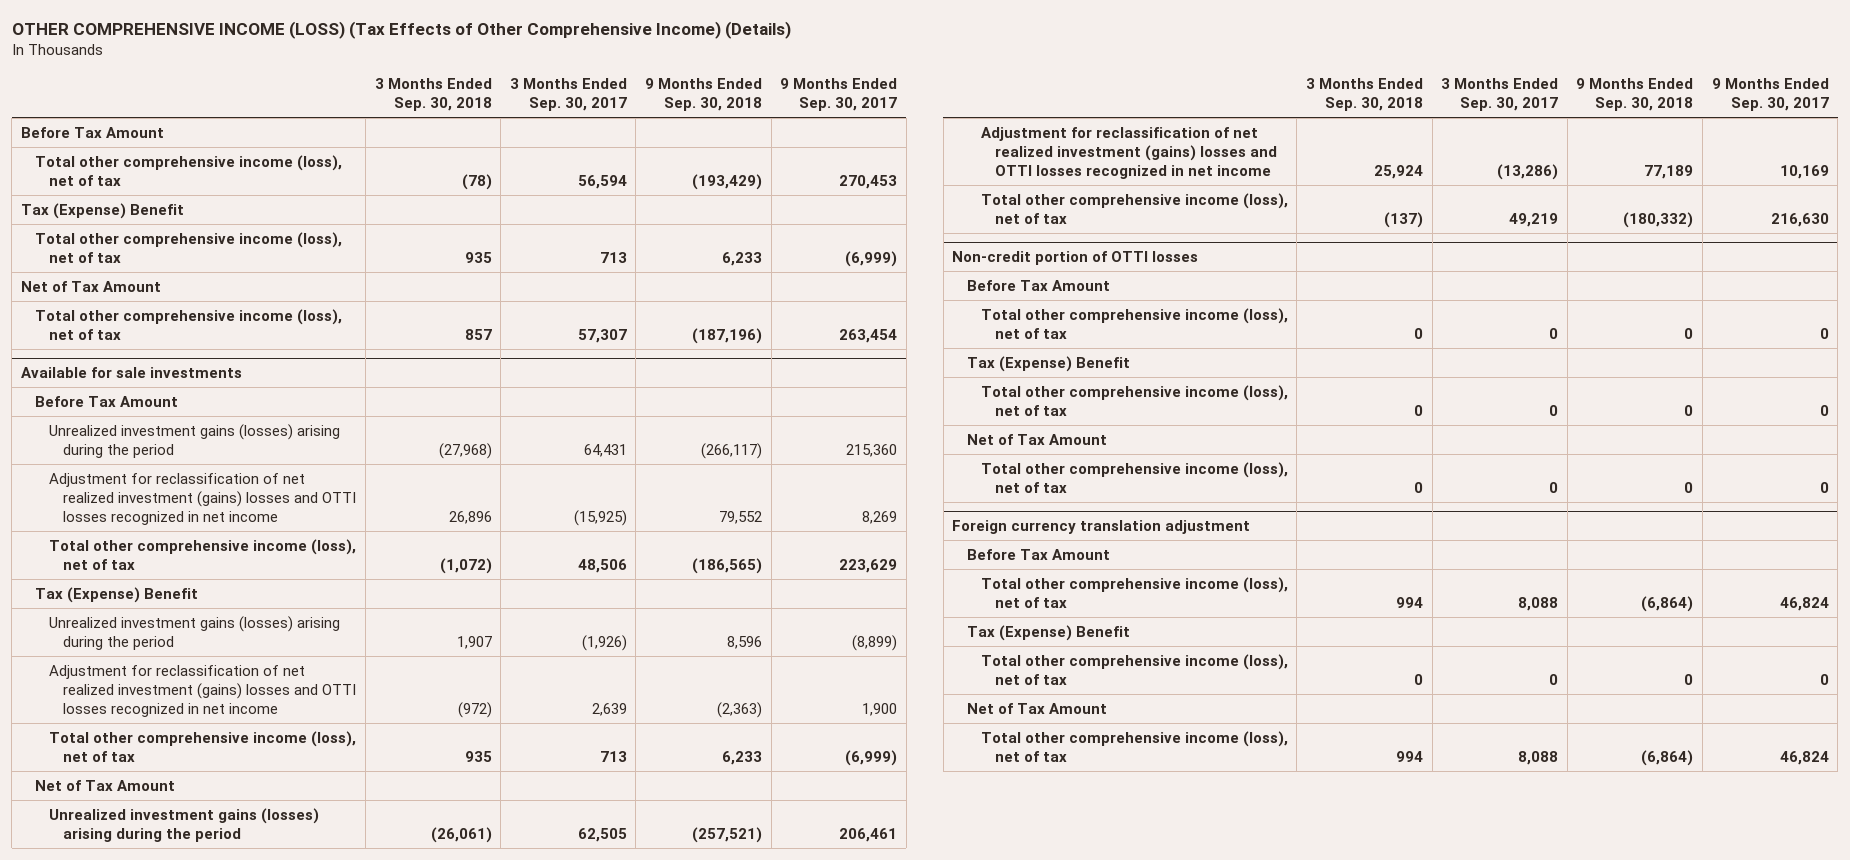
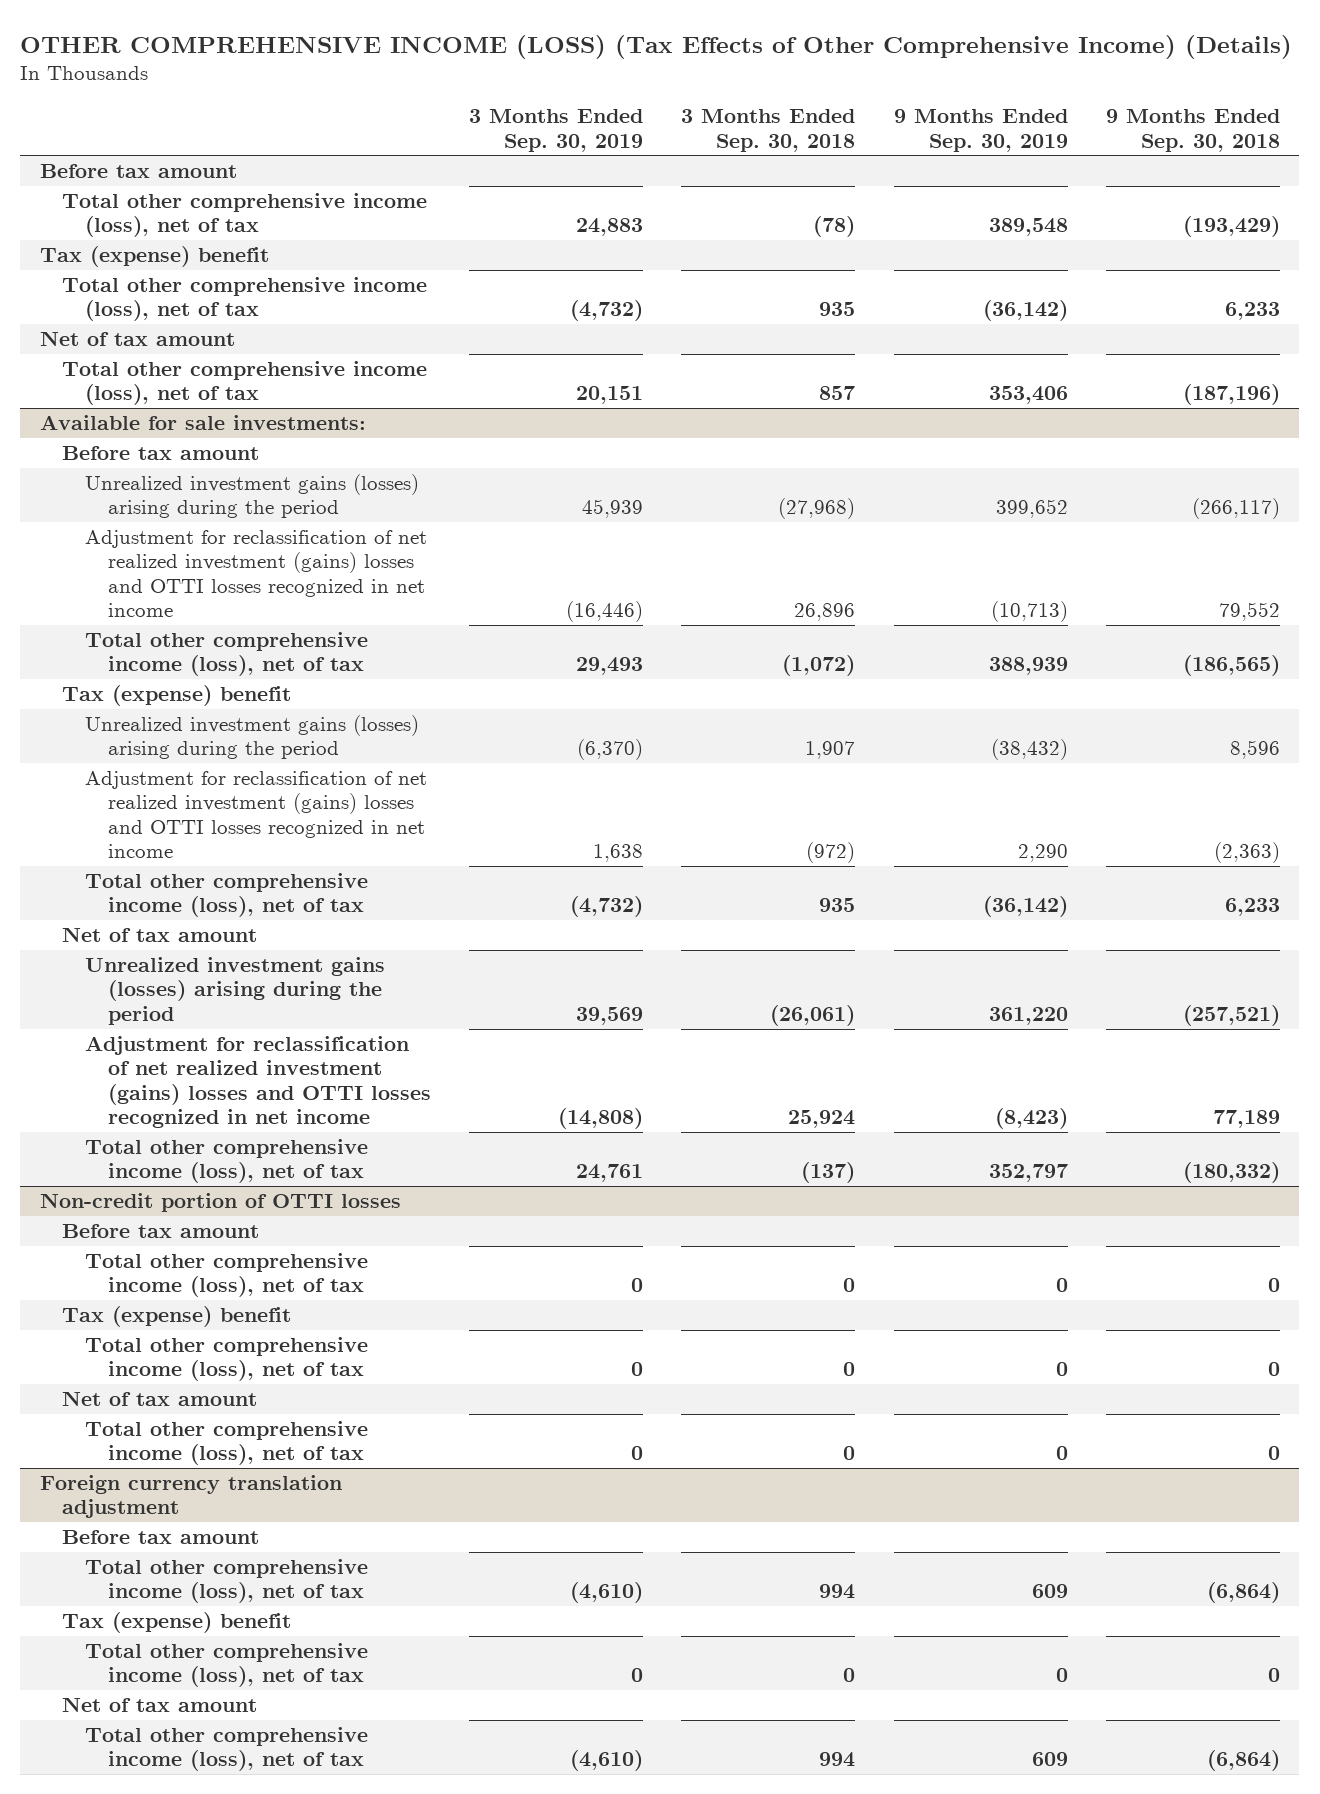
[509,78,627,112] 3 Months Ended Sep. 30, 2017 -> none
[780,78,898,112] 9 Months Ended Sep. 30, 2017 -> none
none -> [468,109,643,152] 3 Months Ended Sep. 30, 2019
none -> [893,109,1068,152] 9 Months Ended Sep. 30, 2019
[21,126,165,138] Before Tax Amount -> [39,163,237,178] Before tax amount
[21,202,185,219] Tax (Expense) Benefit -> [39,245,269,267] Tax (expense) benefit
[21,280,162,292] Net of Tax Amount -> [39,330,235,346] Net of tax amount
[21,367,243,379] Available for sale investments -> [39,414,366,430] Available for sale investments:
[35,395,179,407] Before Tax Amount -> [62,445,260,460] Before tax amount
[35,586,199,603] Tax (Expense) Benefit -> [62,684,292,706] Tax (expense) benefit
[35,779,176,791] Net of Tax Amount -> [62,926,258,942] Net of tax amount
[966,279,1110,291] Before Tax Amount -> [62,1223,260,1238] Before tax amount
[966,355,1130,372] Tax (Expense) Benefit -> [62,1305,292,1327] Tax (expense) benefit
[966,433,1107,445] Net of Tax Amount -> [62,1390,258,1406] Net of tax amount
[966,548,1110,560] Before Tax Amount -> [62,1529,260,1544] Before tax amount
[966,624,1130,641] Tax (Expense) Benefit -> [62,1611,292,1633] Tax (expense) benefit
[966,702,1107,714] Net of Tax Amount -> [62,1696,258,1712] Net of tax amount

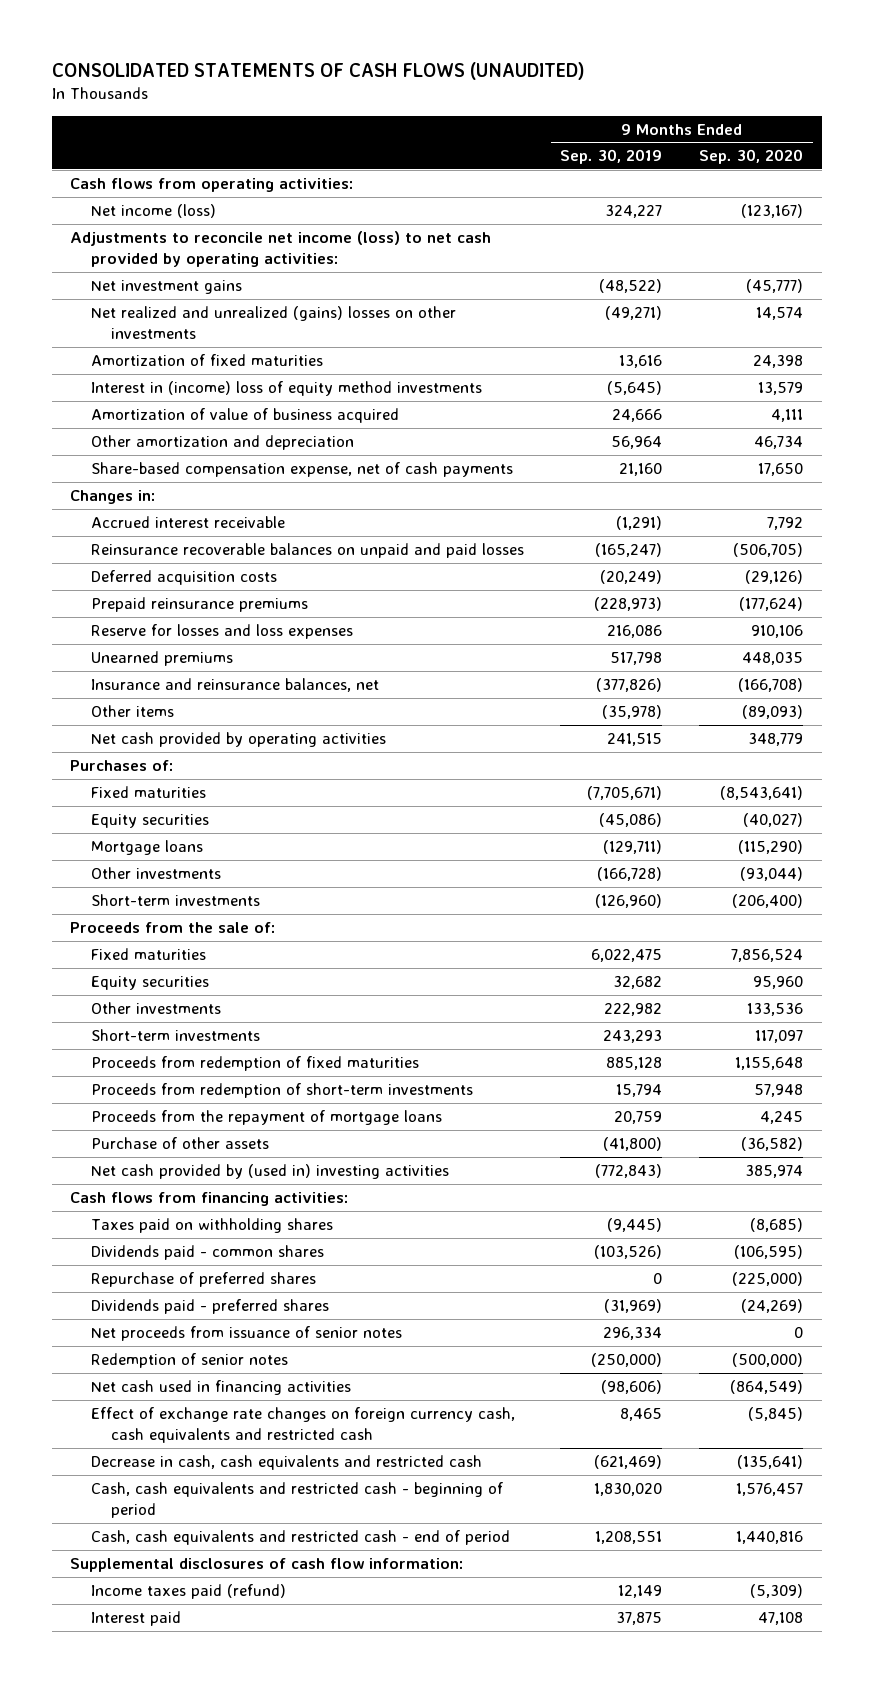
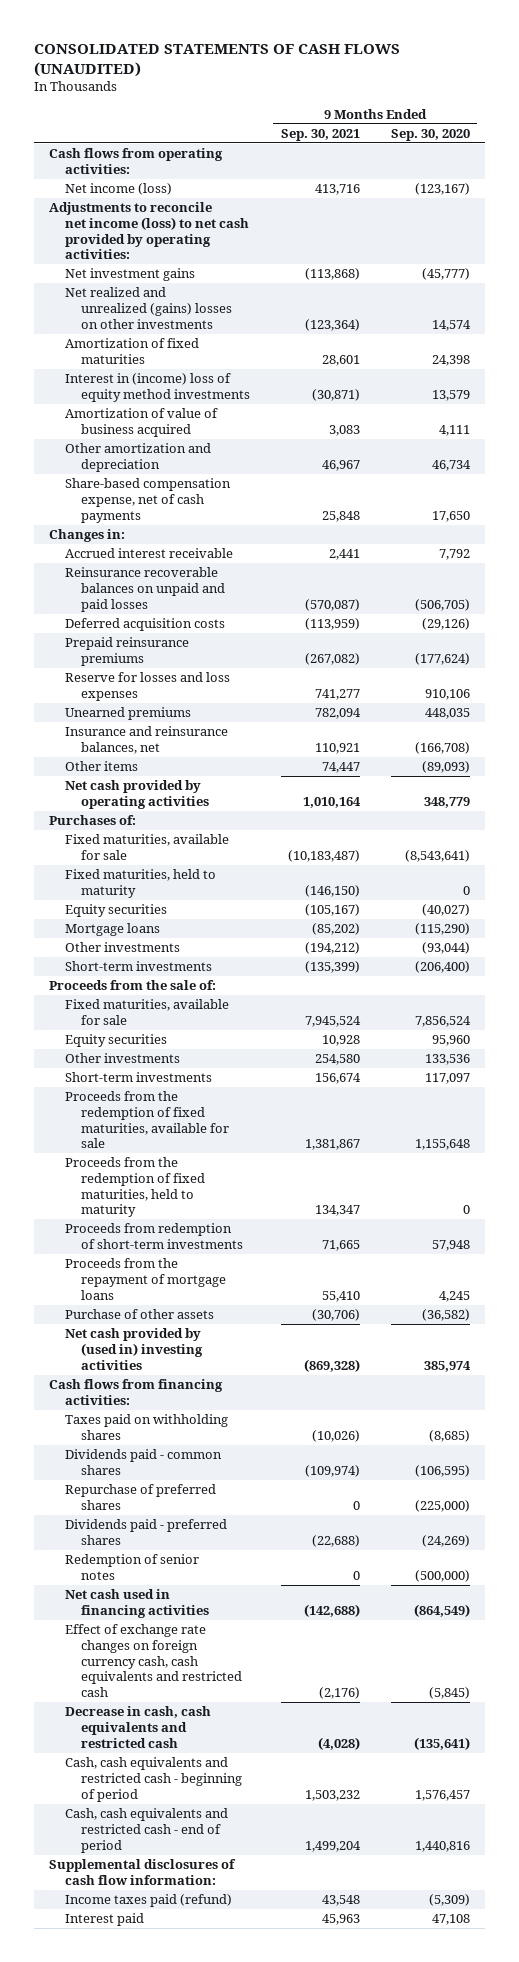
[560,149,663,165] Sep. 30, 2019 -> none
none -> [281,128,361,141] Sep. 30, 2021
[90,785,206,798] Fixed maturities -> [65,834,230,860] Fixed maturities, available for sale
none -> [65,869,217,898] Fixed maturities, held to maturity
[90,947,206,960] Fixed maturities -> [65,999,230,1025] Fixed maturities, available for sale
[90,1055,419,1071] Proceeds from redemption of fixed maturities -> [65,1091,230,1149] Proceeds from the redemption of fixed maturities, available for sale
none -> [65,1157,206,1218] Proceeds from the redemption of fixed maturities, held to maturity
[90,1325,402,1341] Net proceeds from issuance of senior notes -> none

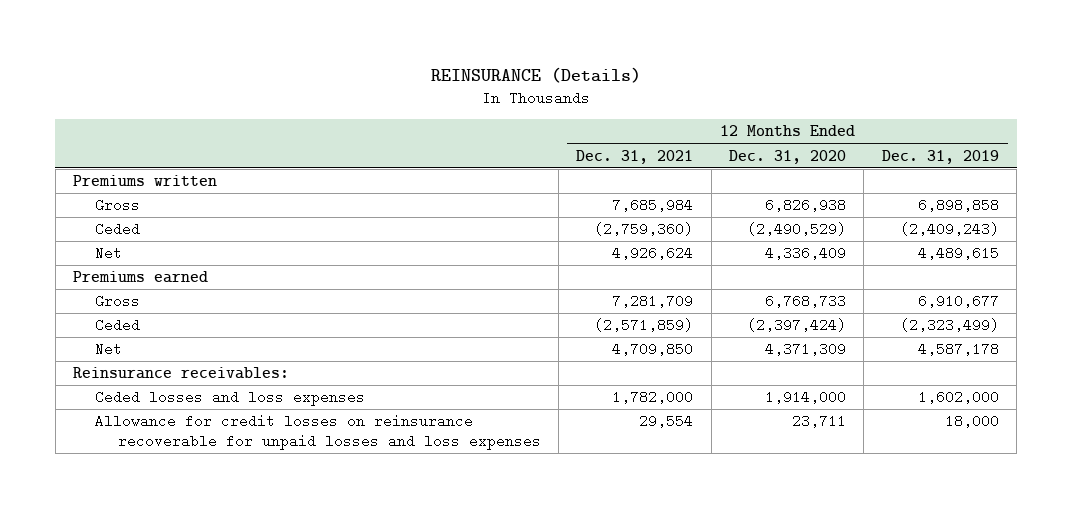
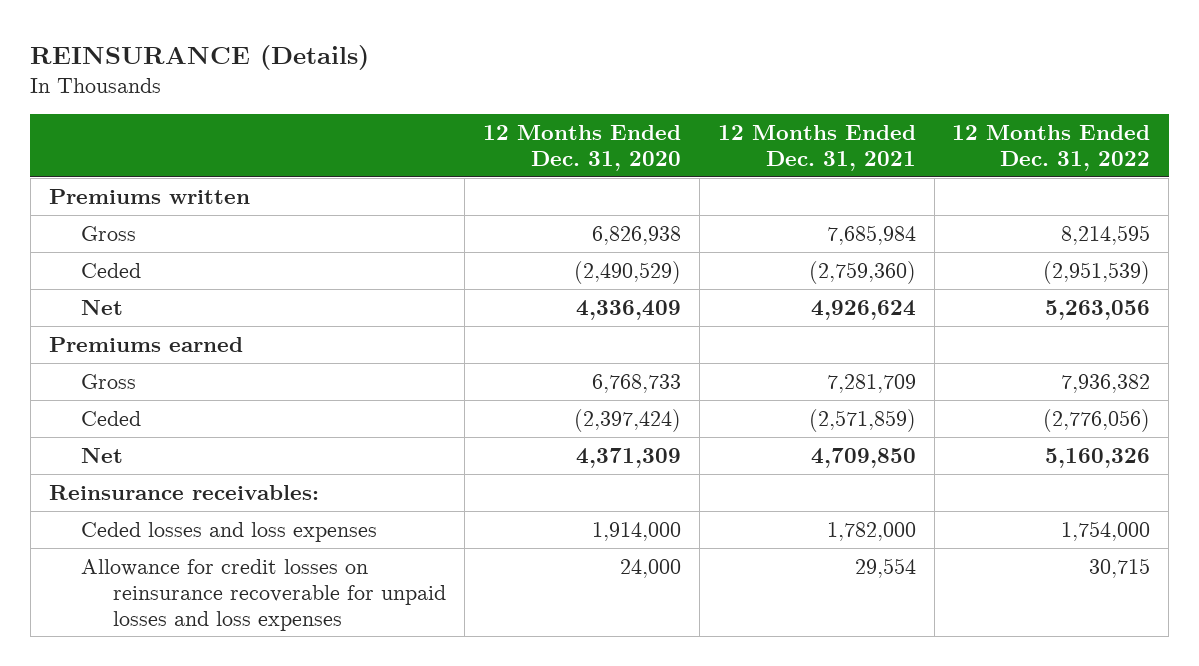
[881,149,999,164] Dec. 31, 2019 -> none
none -> [952,125,1151,172] 12 Months Ended Dec. 31, 2022
[792,414,847,429] 23,711 -> [619,558,681,578] 24,000

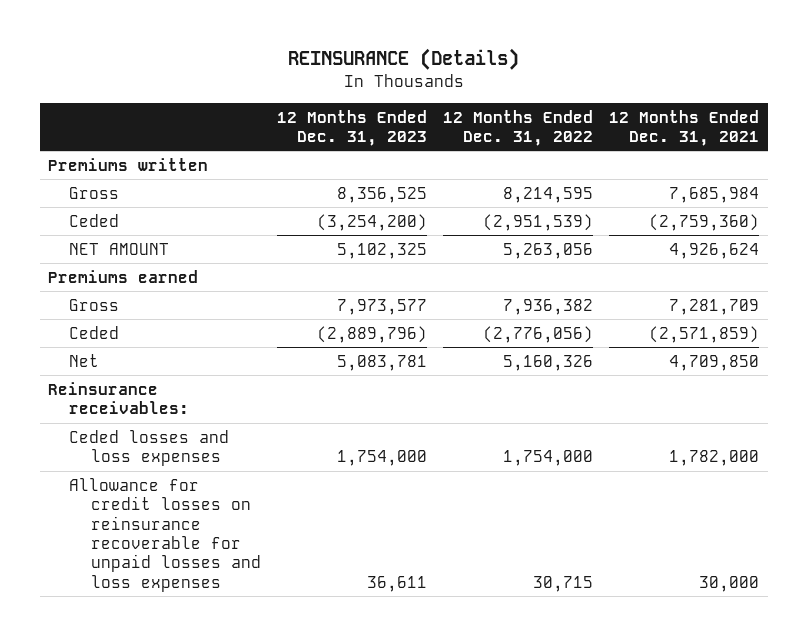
[482,125,681,172] 12 Months Ended Dec. 31, 2020 -> none
none -> [277,109,428,147] 12 Months Ended Dec. 31, 2023
[80,299,123,315] Net -> [69,242,170,255] NET AMOUNT
[854,557,916,578] 29,554 -> [699,575,760,592] 30,000

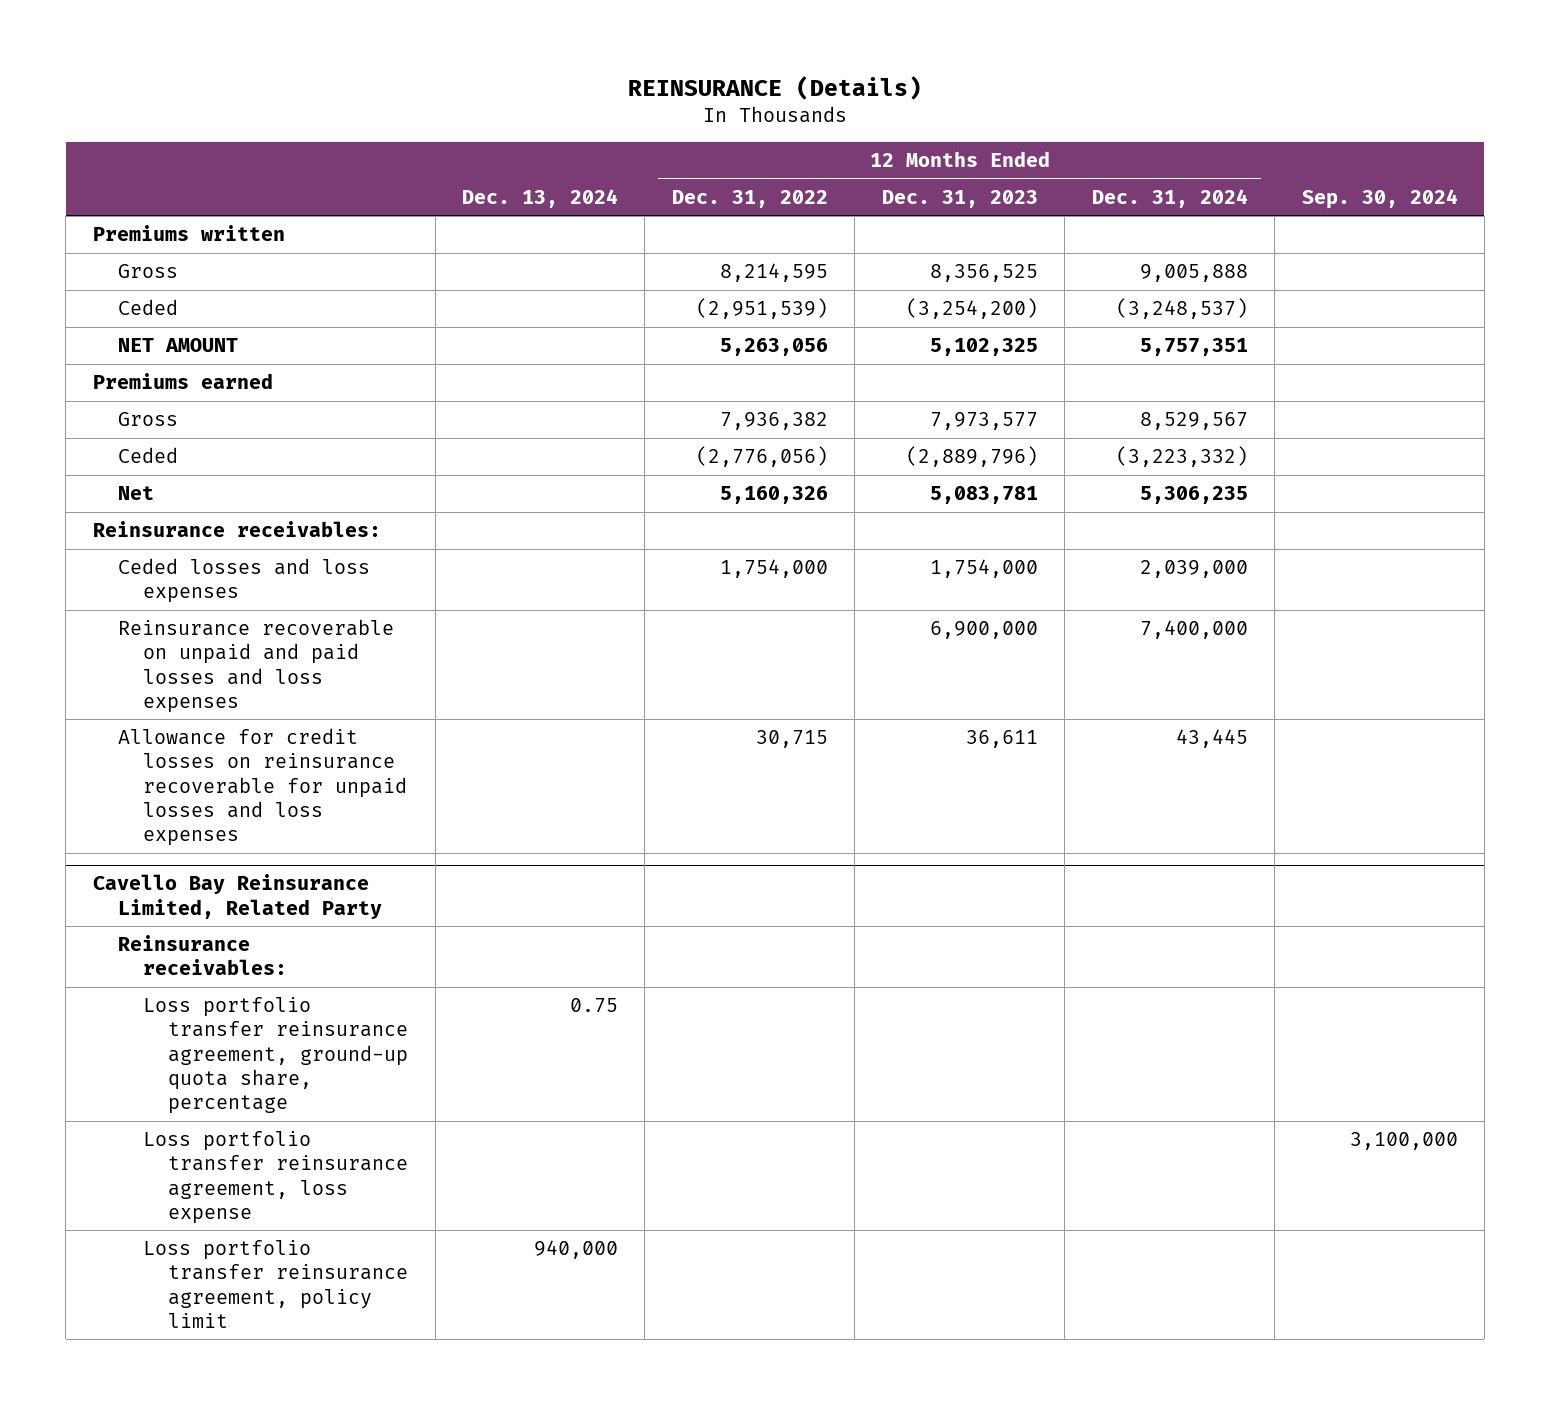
[609,109,760,147] 12 Months Ended Dec. 31, 2021 -> none
none -> [461,188,618,208] Dec. 13, 2024
none -> [1091,188,1248,208] Dec. 31, 2024
none -> [1301,188,1458,209] Sep. 30, 2024
none -> [117,619,394,713] Reinsurance recoverable on unpaid and paid losses and loss expenses
none -> [92,874,382,919] Cavello Bay Reinsurance Limited, Related Party
none -> [117,935,287,976] Reinsurance receivables:
none -> [142,997,409,1115] Loss portfolio transfer reinsurance agreement, ground-up quota share, percentage
none -> [142,1131,409,1224] Loss portfolio transfer reinsurance agreement, loss expense
none -> [142,1240,409,1328] Loss portfolio transfer reinsurance agreement, policy limit

